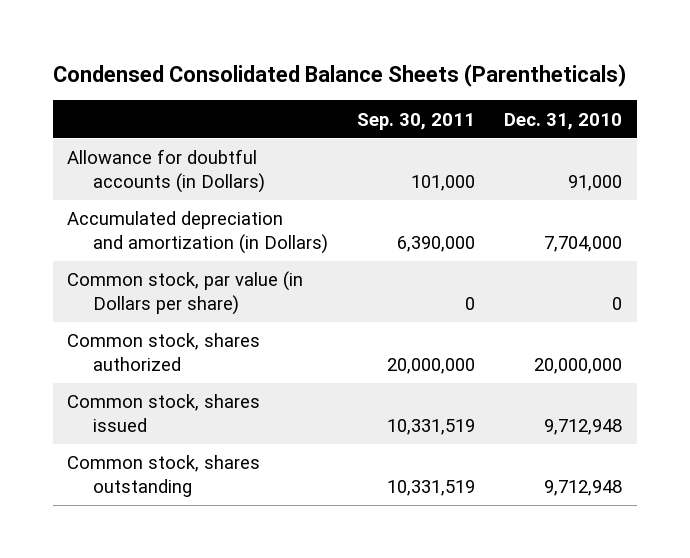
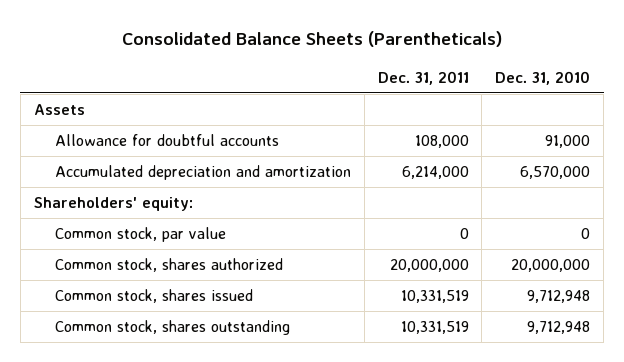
[52,63,626,87] Condensed Consolidated Balance Sheets (Parentheticals) -> [122,31,503,48] Consolidated Balance Sheets (Parentheticals)
[357,112,476,130] Sep. 30, 2011 -> none
none -> [377,70,469,85] Dec. 31, 2011
none -> [33,104,85,116] Assets
[67,149,266,194] Allowance for doubtful accounts (in Dollars) -> [54,134,279,147] Allowance for doubtful accounts
[67,211,329,255] Accumulated depreciation and amortization (in Dollars) -> [54,165,351,181] Accumulated depreciation and amortization
[544,236,623,253] 7,704,000 -> [520,166,591,180] 6,570,000
none -> [33,197,193,212] Shareholders' equity:
[67,271,304,316] Common stock, par value (in Dollars per share) -> [54,227,226,243] Common stock, par value

